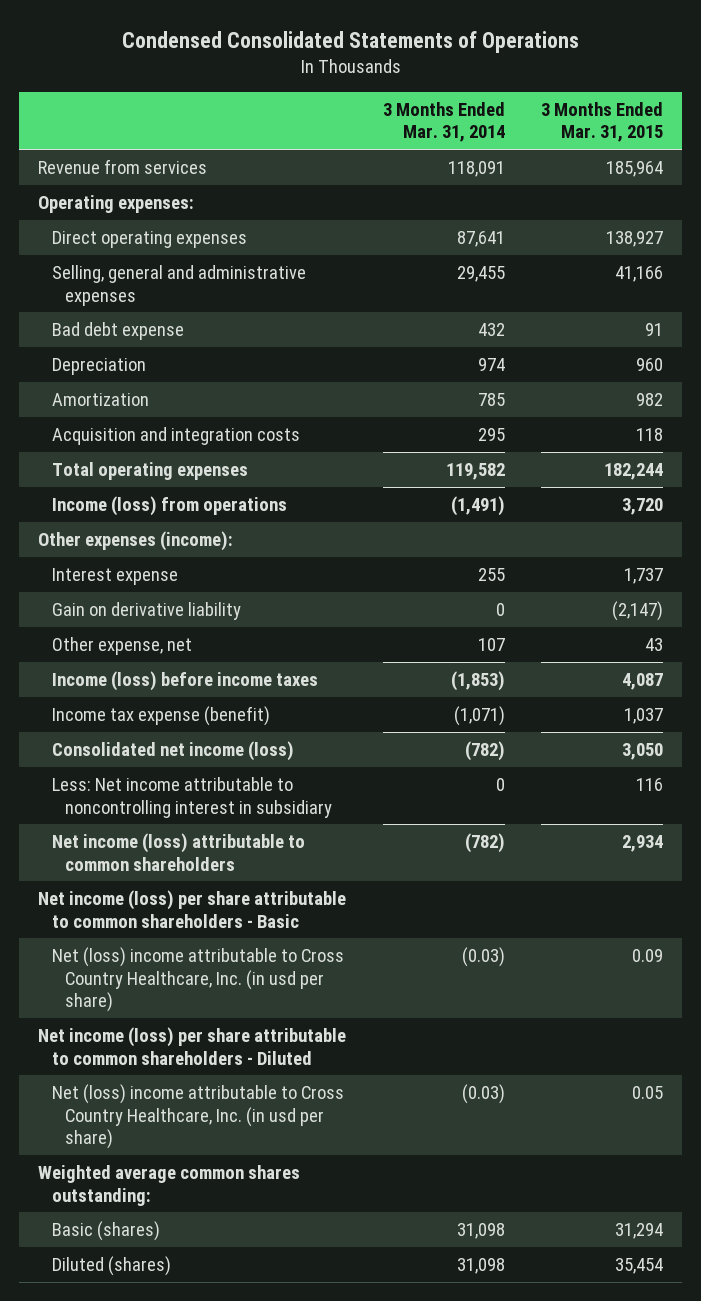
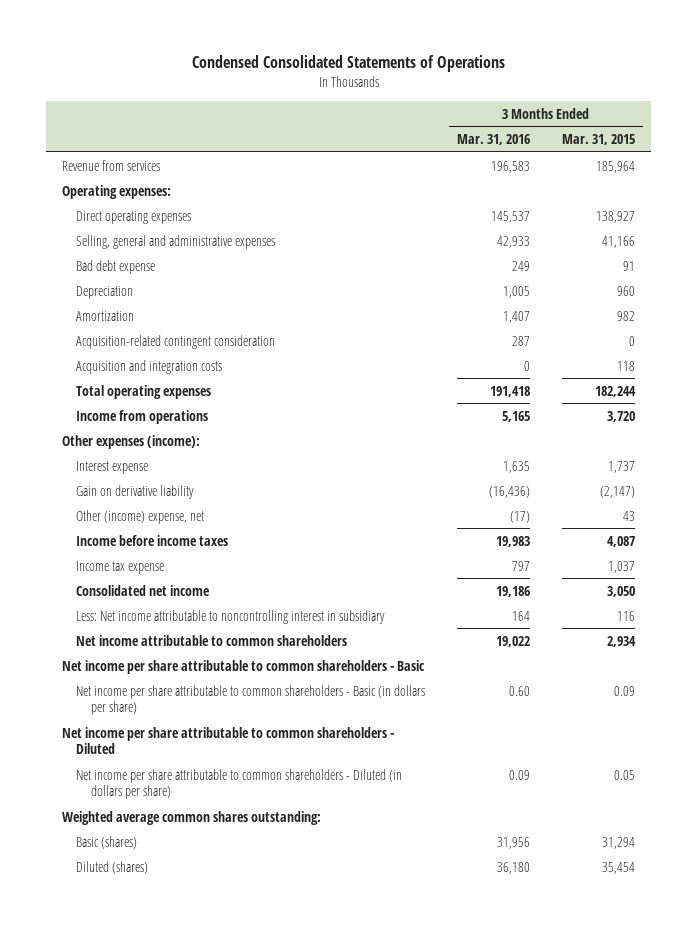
[382,101,505,143] 3 Months Ended Mar. 31, 2014 -> none
none -> [457,134,531,146] Mar. 31, 2016
none -> [76,334,276,349] Acquisition-related contingent consideration
[51,496,287,517] Income (loss) from operations -> [76,409,209,424] Income from operations
[51,637,192,656] Other expense, net -> [76,509,205,524] Other (income) expense, net
[51,671,318,692] Income (loss) before income taxes -> [76,534,229,546] Income before income taxes
[51,706,270,727] Income tax expense (benefit) -> [76,560,165,574] Income tax expense
[51,741,294,762] Consolidated net income (loss) -> [76,584,211,596] Consolidated net income
[51,833,305,871] Net income (loss) attributable to common shareholders -> [76,634,348,646] Net income attributable to common shareholders
[37,890,346,928] Net income (loss) per share attributable to common shareholders - Basic -> [62,659,425,674] Net income per share attributable to common shareholders - Basic
[51,947,344,1013] Net (loss) income attributable to Cross Country Healthcare, Inc. (in usd per share) -> [76,684,426,716] Net income per share attributable to common shareholders - Basic (in dollars per share)
[37,1027,346,1065] Net income (loss) per share attributable to common shareholders - Diluted -> [62,726,395,755] Net income per share attributable to common shareholders - Diluted
[51,1084,344,1150] Net (loss) income attributable to Cross Country Healthcare, Inc. (in usd per share) -> [76,768,403,800] Net income per share attributable to common shareholders - Diluted (in dollars per share)

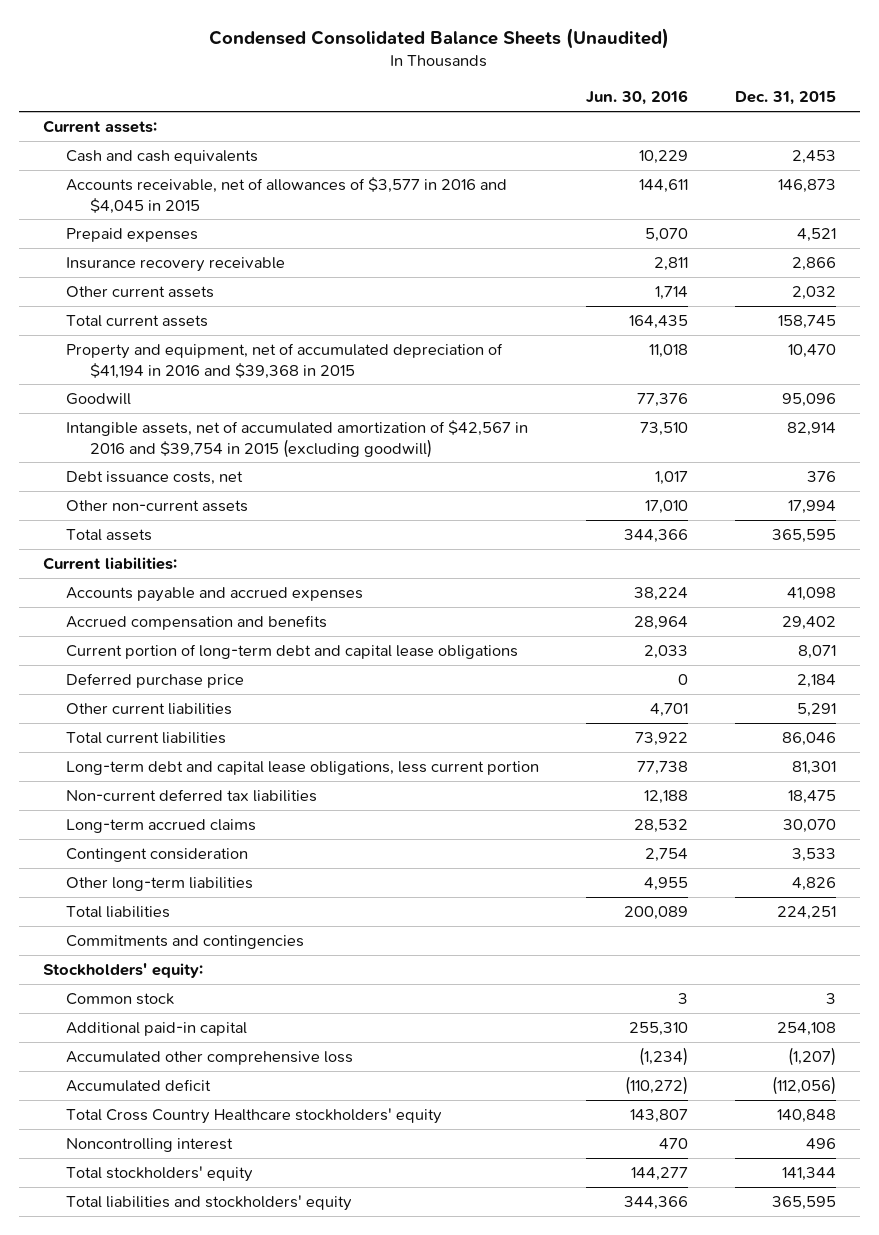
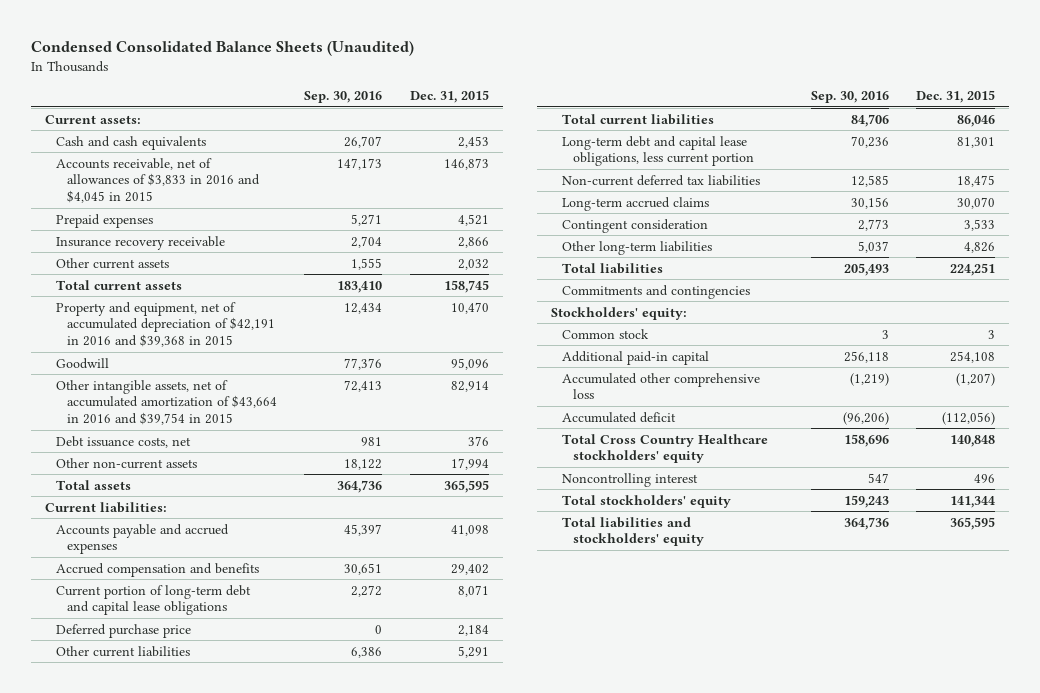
[586,90,689,106] Jun. 30, 2016 -> none
none -> [304,91,383,104] Sep. 30, 2016
[66,176,508,214] Accounts receivable, net of allowances of $3,577 in 2016 and $4,045 in 2015 -> [55,157,260,203] Accounts receivable, net of allowances of $3,833 in 2016 and $4,045 in 2015
[66,342,504,379] Property and equipment, net of accumulated depreciation of $41,194 in 2016 and $39,368 in 2015 -> [55,301,275,347] Property and equipment, net of accumulated depreciation of $42,191 in 2016 and $39,368 in 2015
[66,419,529,458] Intangible assets, net of accumulated amortization of $42,567 in 2016 and $39,754 in 2015 (excluding goodwill) -> [55,379,277,425] Other intangible assets, net of accumulated amortization of $43,664 in 2016 and $39,754 in 2015

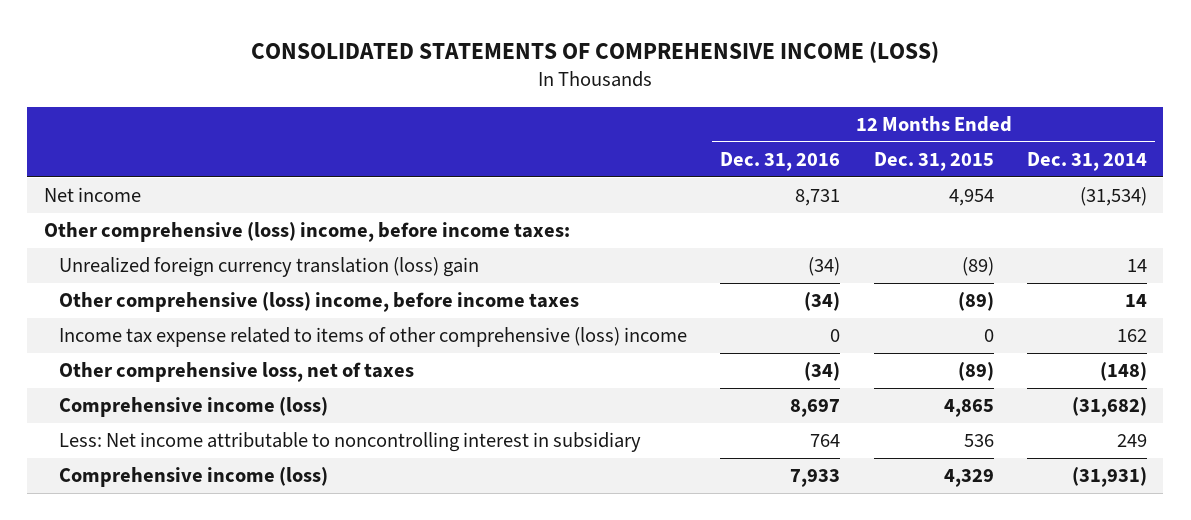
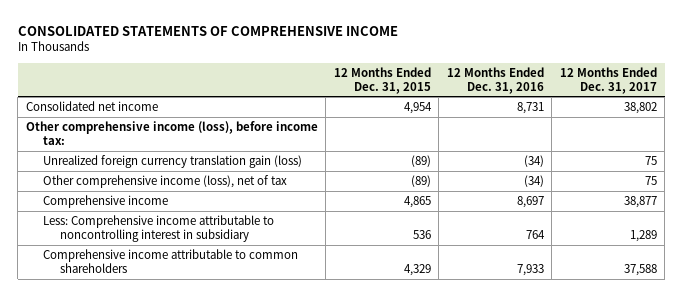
[251,40,940,63] CONSOLIDATED STATEMENTS OF COMPREHENSIVE INCOME (LOSS) -> [17,25,398,36] CONSOLIDATED STATEMENTS OF COMPREHENSIVE INCOME
[1026,151,1147,171] Dec. 31, 2014 -> none
none -> [559,66,657,94] 12 Months Ended Dec. 31, 2017
[59,292,580,313] Other comprehensive (loss) income, before income taxes -> none
[59,327,688,348] Income tax expense related to items of other comprehensive (loss) income -> none
[43,187,141,203] Net income -> [25,100,158,111] Consolidated net income
[43,222,570,243] Other comprehensive (loss) income, before income taxes: -> [25,120,318,145] Other comprehensive income (loss), before income tax:
[59,257,480,278] Unrealized foreign currency translation (loss) gain -> [43,154,303,168] Unrealized foreign currency translation gain (loss)
[59,362,415,383] Other comprehensive loss, net of taxes -> [43,174,288,188] Other comprehensive income (loss), net of tax
[59,397,329,418] Comprehensive income (loss) -> [43,194,169,208] Comprehensive income
[59,432,642,453] Less: Net income attributable to noncontrolling interest in subsidiary -> [43,214,275,242] Less: Comprehensive income attributable to noncontrolling interest in subsidiary
[59,467,329,488] Comprehensive income (loss) -> [43,248,299,273] Comprehensive income attributable to common shareholders

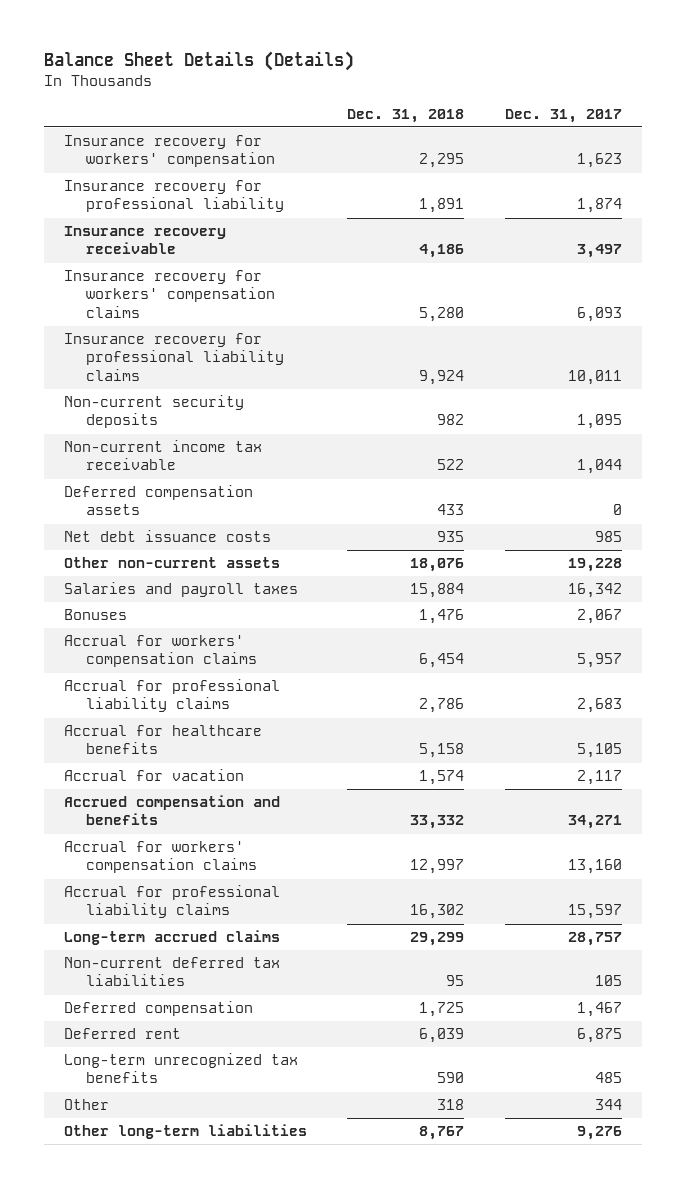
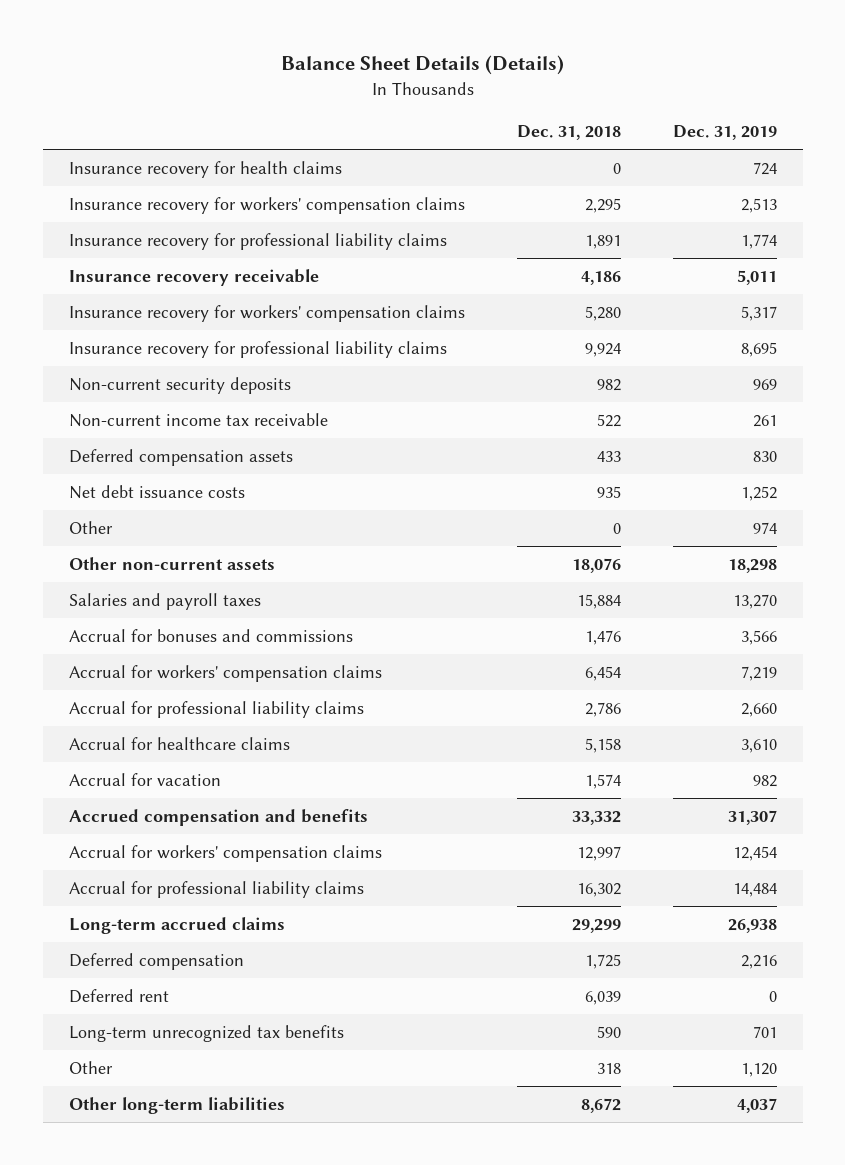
[504,108,622,123] Dec. 31, 2017 -> none
none -> [672,124,777,140] Dec. 31, 2019
none -> [68,161,342,179] Insurance recovery for health claims
[63,135,275,168] Insurance recovery for workers' compensation -> [68,197,465,215] Insurance recovery for workers' compensation claims
[63,180,284,213] Insurance recovery for professional liability -> [68,233,447,251] Insurance recovery for professional liability claims
none -> [68,521,113,535] Other
[63,609,127,621] Bonuses -> [68,629,353,643] Accrual for bonuses and commissions
[63,725,262,755] Accrual for healthcare benefits -> [68,737,290,751] Accrual for healthcare claims
[63,957,280,987] Non-current deferred tax liabilities -> none
[419,1126,465,1141] 8,767 -> [580,1098,621,1114] 8,672

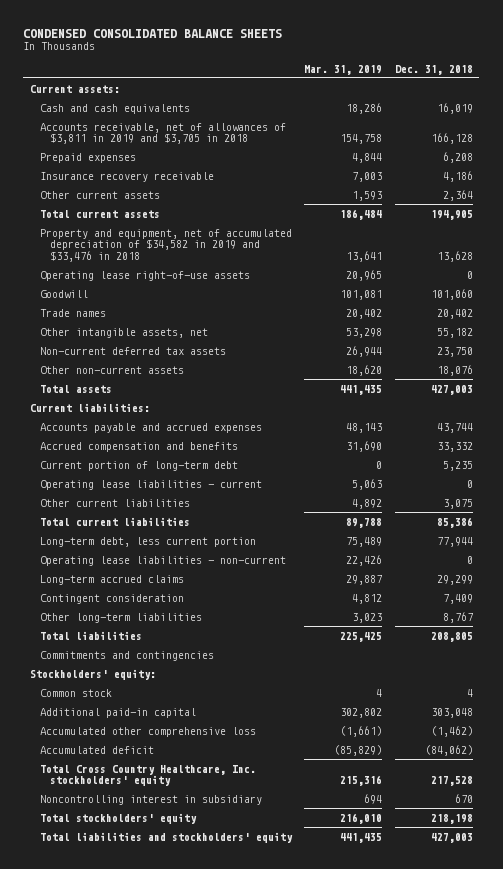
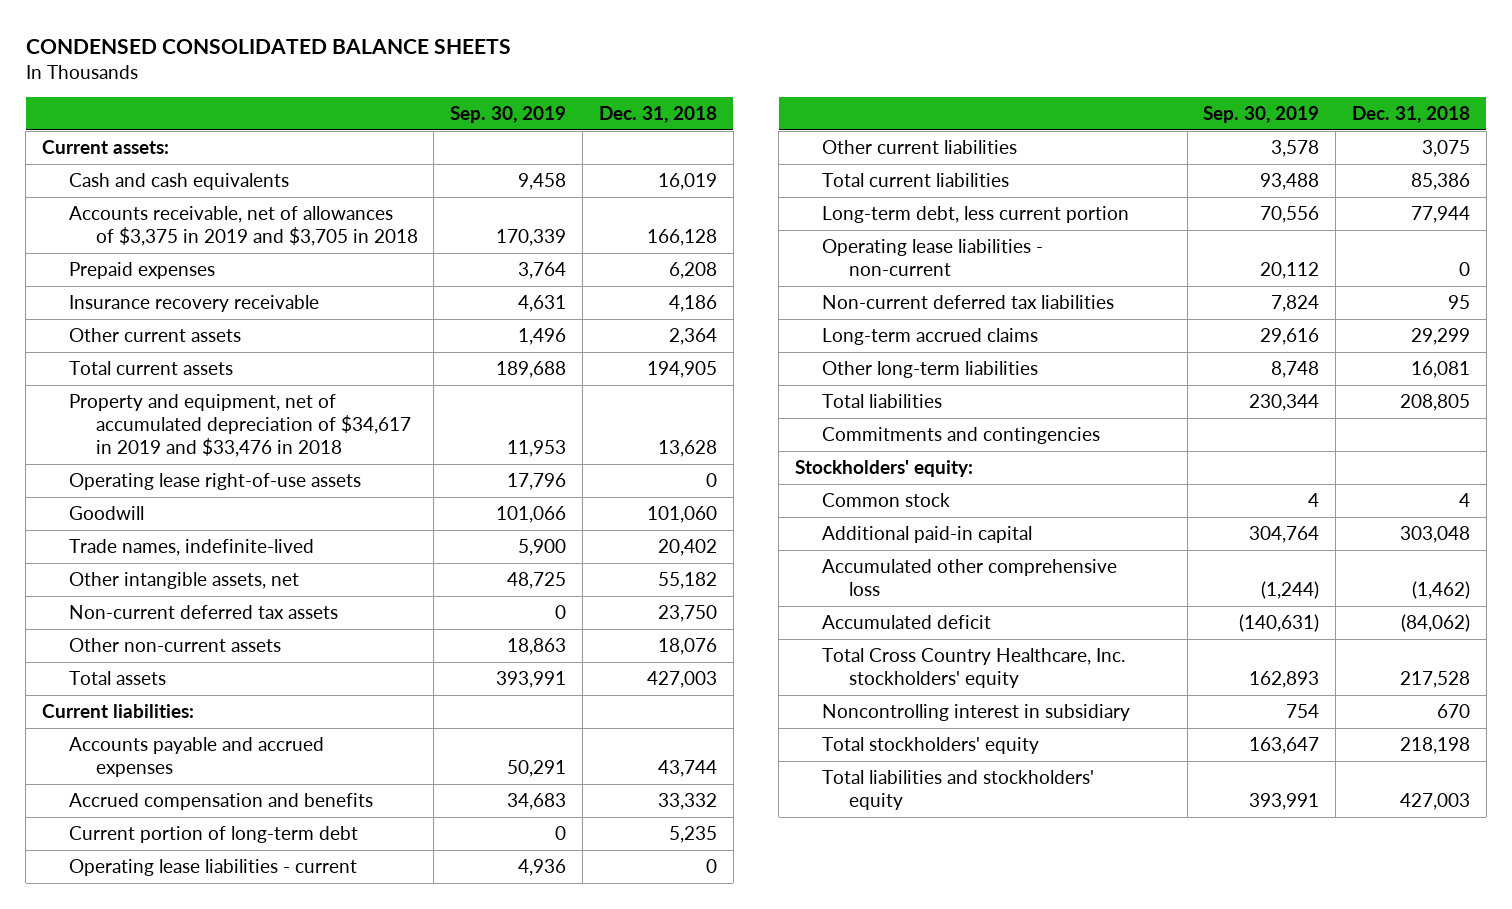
[304,64,383,75] Mar. 31, 2019 -> none
none -> [450,106,567,124] Sep. 30, 2019
[39,122,286,145] Accounts receivable, net of allowances of $3,811 in 2019 and $3,705 in 2018 -> [68,206,418,247] Accounts receivable, net of allowances of $3,375 in 2019 and $3,705 in 2018
[39,228,292,262] Property and equipment, net of accumulated depreciation of $34,582 in 2019 and $33,476 in 2018 -> [68,394,411,458] Property and equipment, net of accumulated depreciation of $34,617 in 2019 and $33,476 in 2018
[39,308,106,317] Trade names -> [68,539,314,557] Trade names, indefinite-lived
none -> [822,295,1115,310] Non-current deferred tax liabilities
[39,593,184,604] Contingent consideration -> none
[443,611,474,623] 8,767 -> [1411,361,1471,379] 16,081

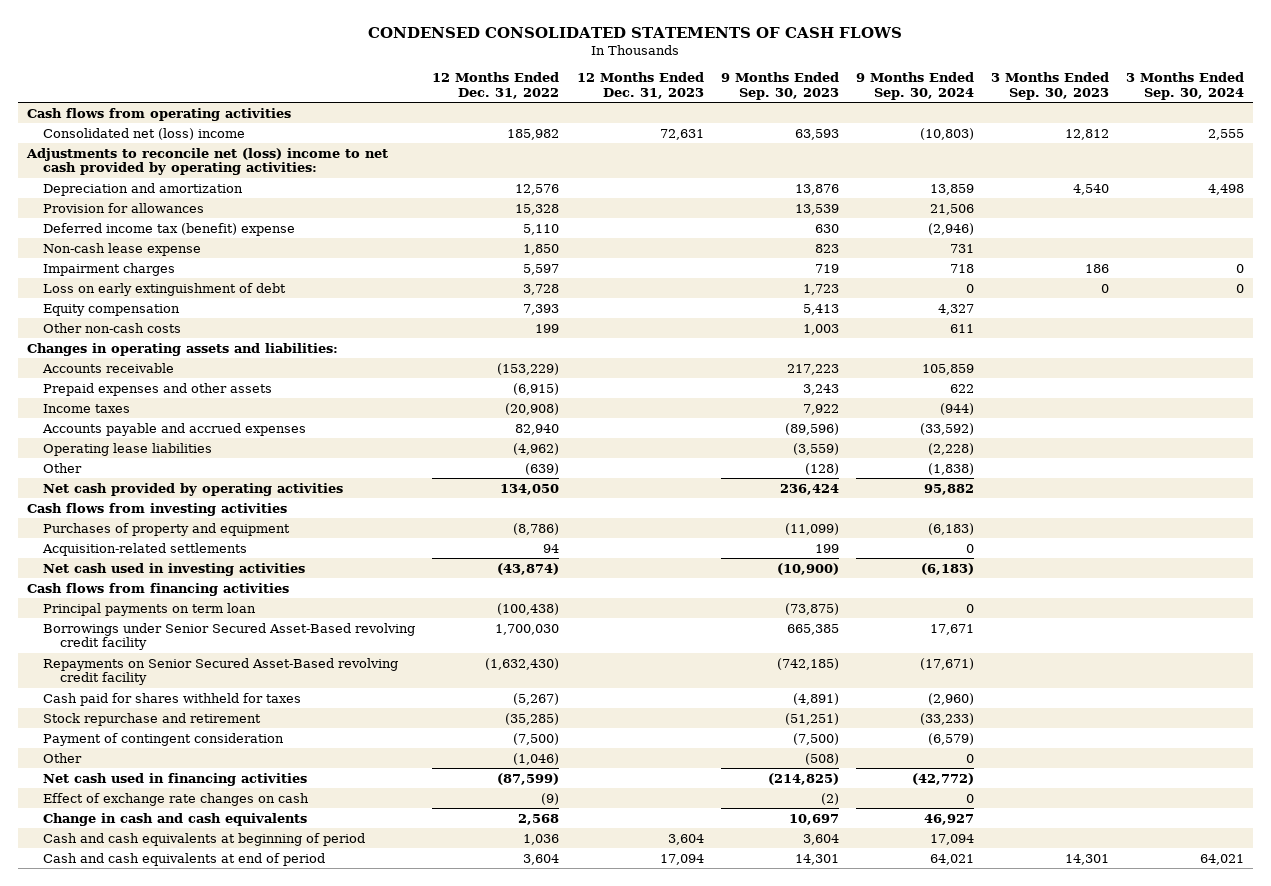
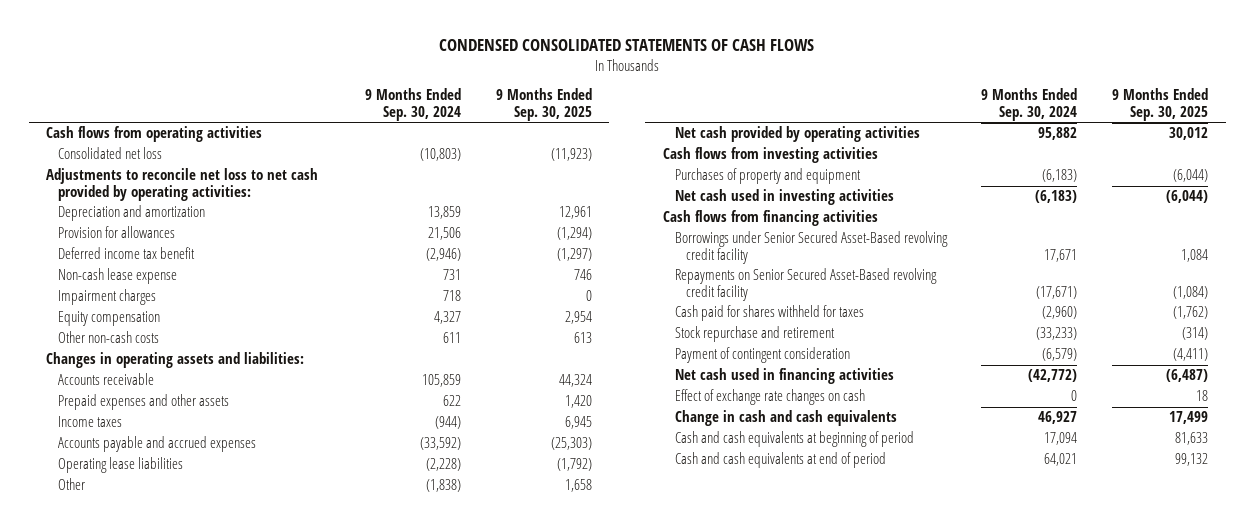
[432,72,560,99] 12 Months Ended Dec. 31, 2022 -> none
[576,72,704,99] 12 Months Ended Dec. 31, 2023 -> none
[720,72,839,100] 9 Months Ended Sep. 30, 2023 -> none
[991,72,1110,100] 3 Months Ended Sep. 30, 2023 -> none
[1126,72,1245,100] 3 Months Ended Sep. 30, 2024 -> none
none -> [495,88,592,122] 9 Months Ended Sep. 30, 2025
[43,127,246,140] Consolidated net (loss) income -> [57,147,162,160] Consolidated net loss
[25,147,388,176] Adjustments to reconcile net (loss) income to net cash provided by operating activities: -> [45,168,318,202] Adjustments to reconcile net loss to net cash provided by operating activities:
[43,222,296,236] Deferred income tax (benefit) expense -> [57,247,195,260] Deferred income tax benefit
[43,282,287,296] Loss on early extinguishment of debt -> none
[42,542,248,556] Acquisition-related settlements -> none
[43,602,257,616] Principal payments on term loan -> none
[43,752,83,763] Other -> none

